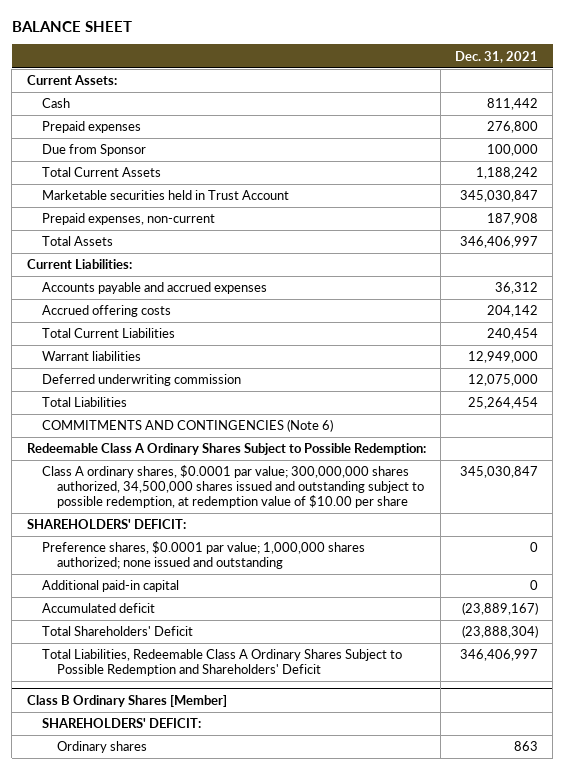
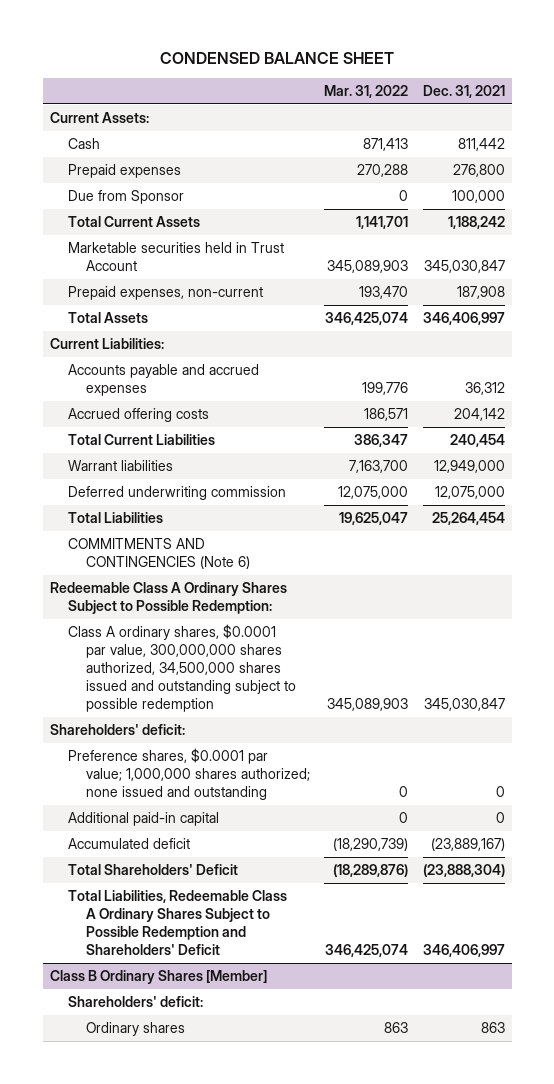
[11,20,132,32] BALANCE SHEET -> [160,52,395,65] CONDENSED BALANCE SHEET
none -> [324,85,409,99] Mar. 31, 2022
[41,465,424,509] Class A ordinary shares, $0.0001 par value; 300,000,000 shares authorized, 34,500,000 shares issued and outstanding subject to possible redemption, at redemption value of $10.00 per share -> [67,623,296,713] Class A ordinary shares, $0.0001 par value, 300,000,000 shares authorized, 34,500,000 shares issued and outstanding subject to possible redemption
[26,519,186,530] SHAREHOLDERS' DEFICIT: -> [49,723,185,735] Shareholders' deficit:
[41,718,201,729] SHAREHOLDERS' DEFICIT: -> [67,995,203,1007] Shareholders' deficit:

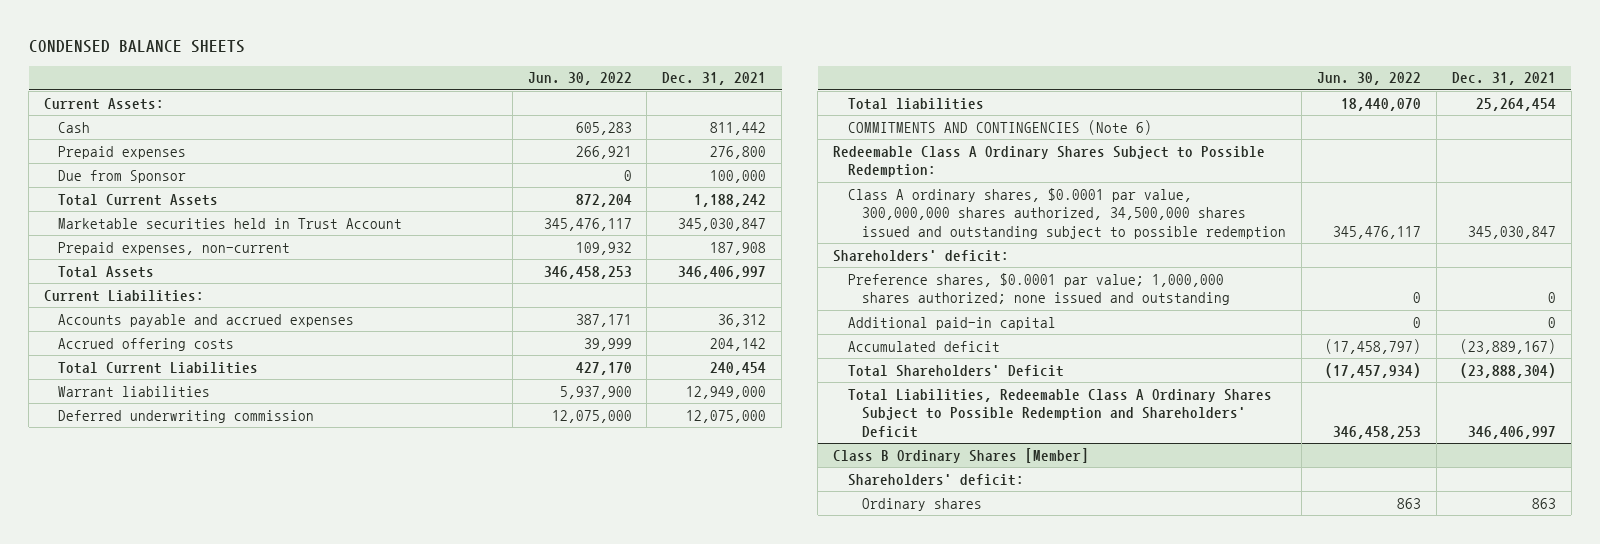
[160,52,395,65] CONDENSED BALANCE SHEET -> [28,40,245,54] CONDENSED BALANCE SHEETS
[324,85,409,99] Mar. 31, 2022 -> none
none -> [527,72,632,86] Jun. 30, 2022
[67,511,163,523] Total Liabilities -> [847,97,984,110] Total liabilities

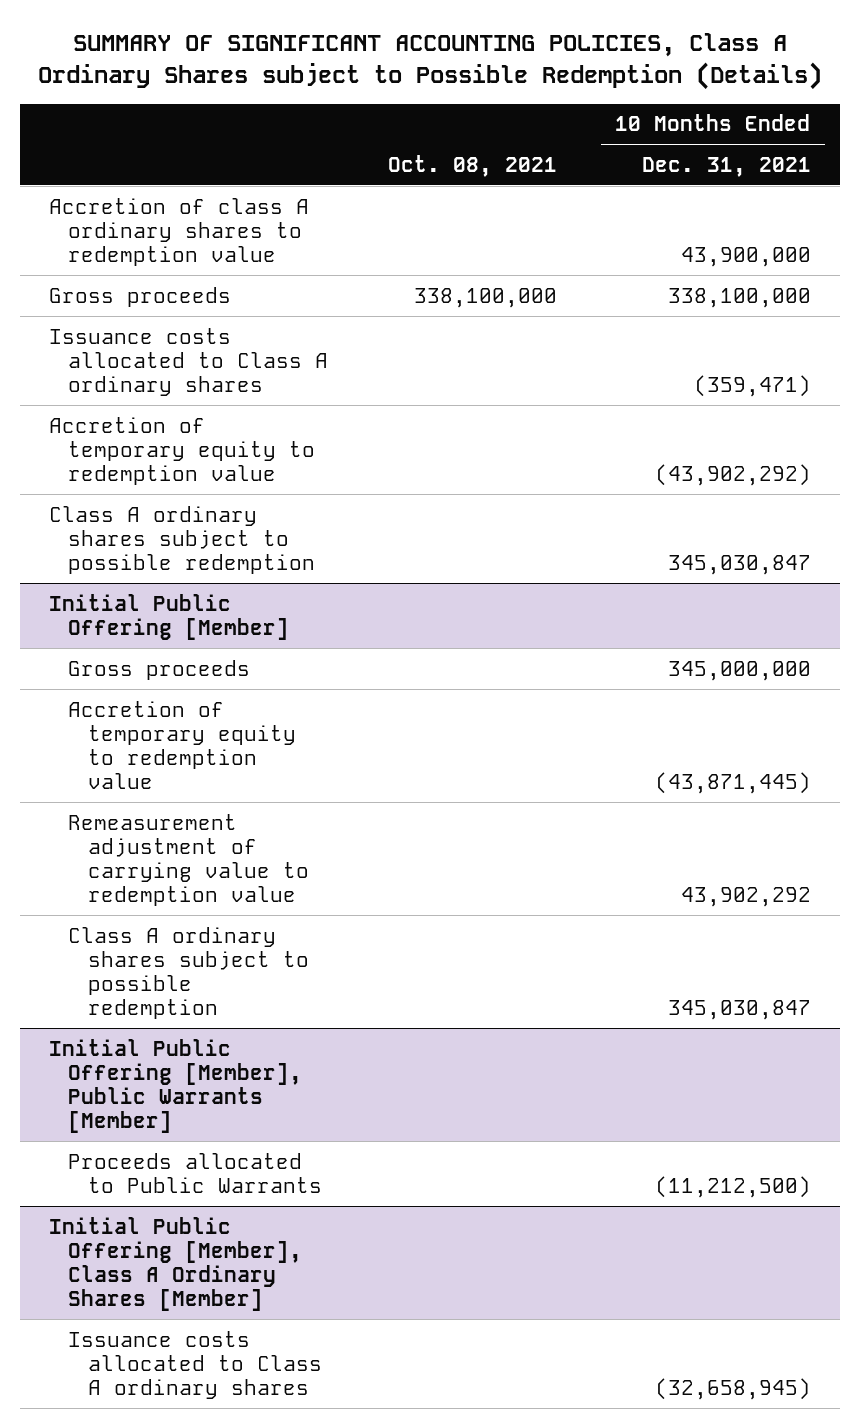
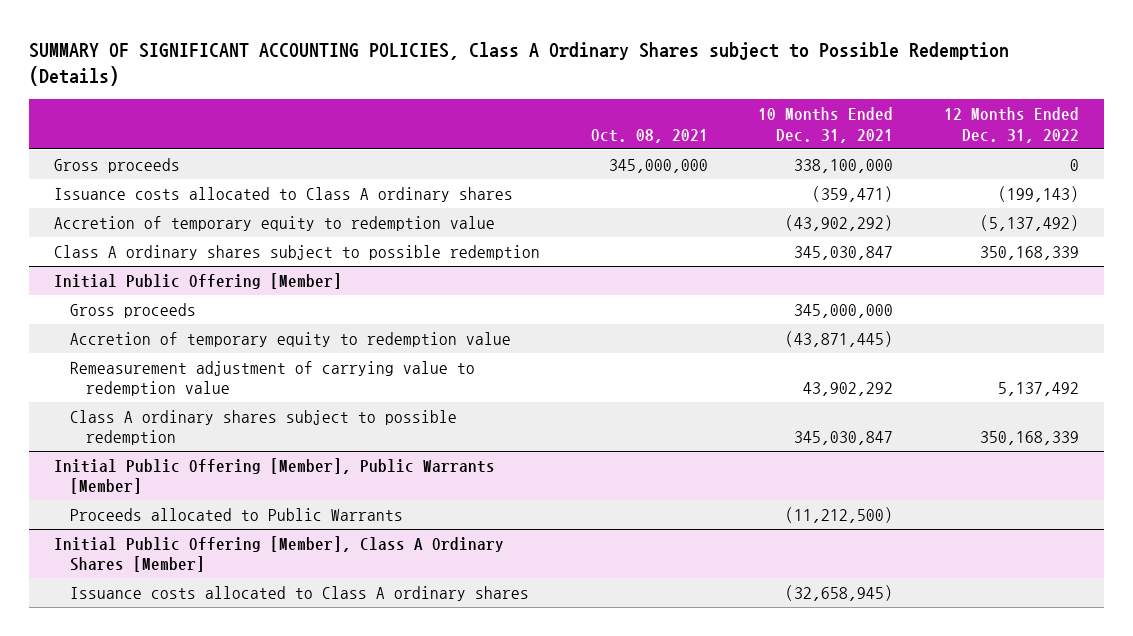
none -> [943,107,1079,143] 12 Months Ended Dec. 31, 2022
[49,197,310,267] Accretion of class A ordinary shares to redemption value -> none
[413,287,557,308] 338,100,000 -> [608,158,708,173] 345,000,000

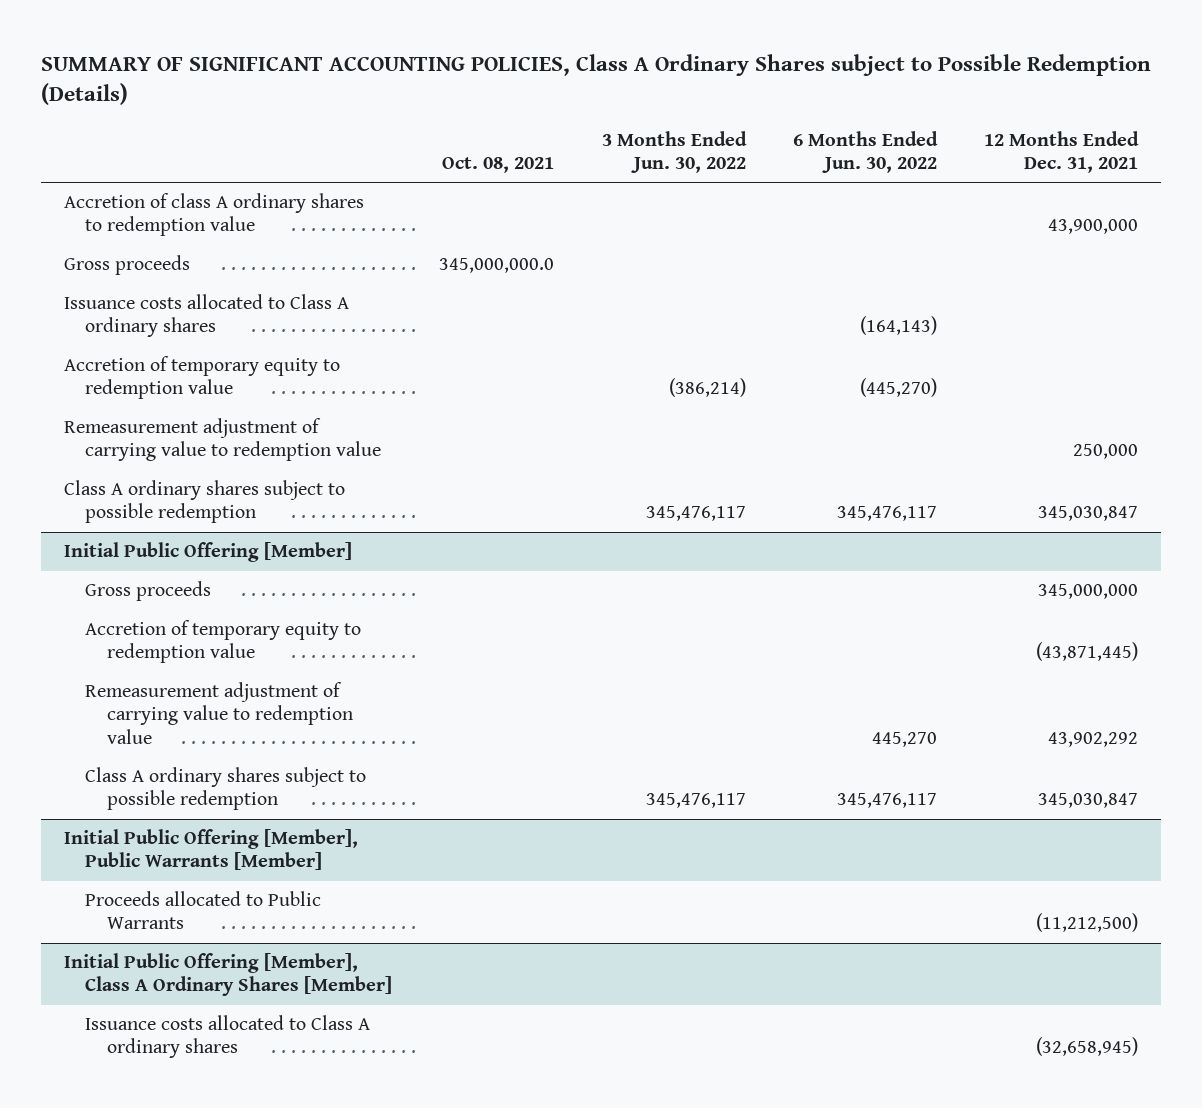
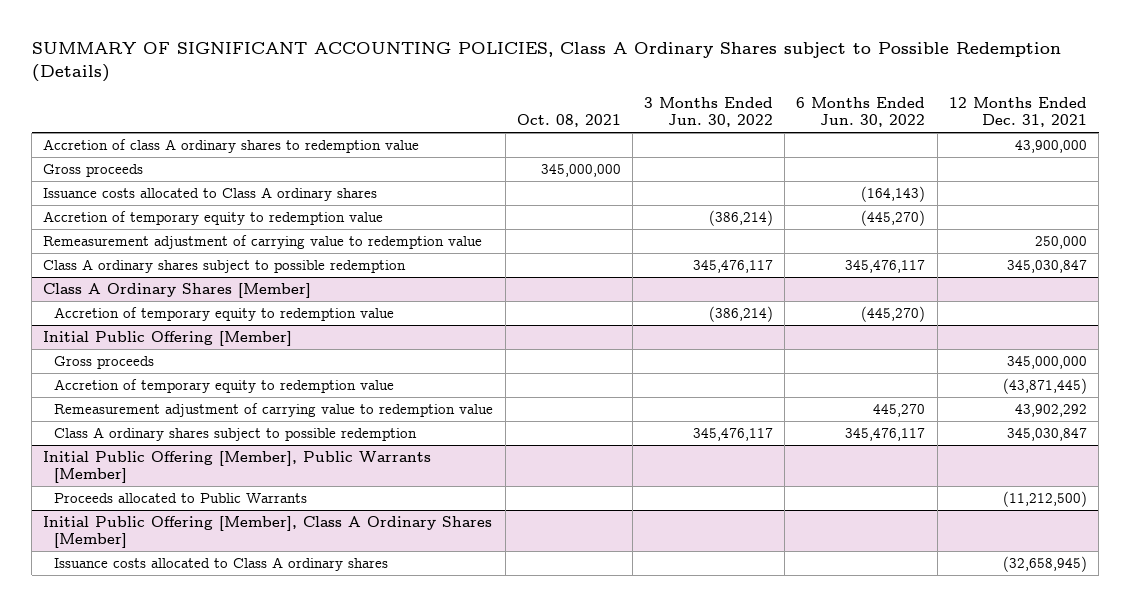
[439,258,555,274] 345,000,000.0 -> [540,163,621,177] 345,000,000
none -> [43,282,312,298] Class A Ordinary Shares [Member]
none -> [54,306,395,321] Accretion of temporary equity to redemption value

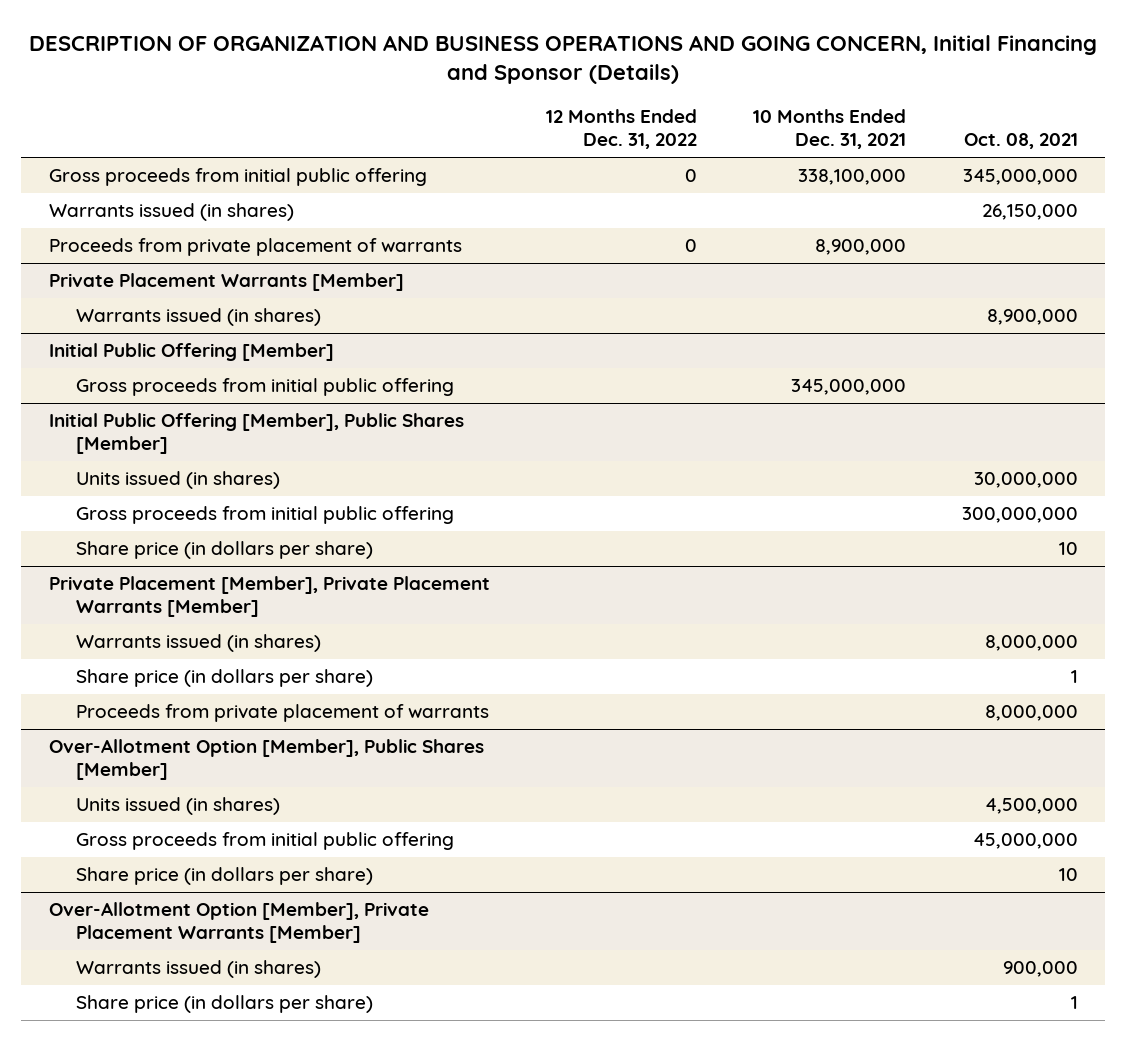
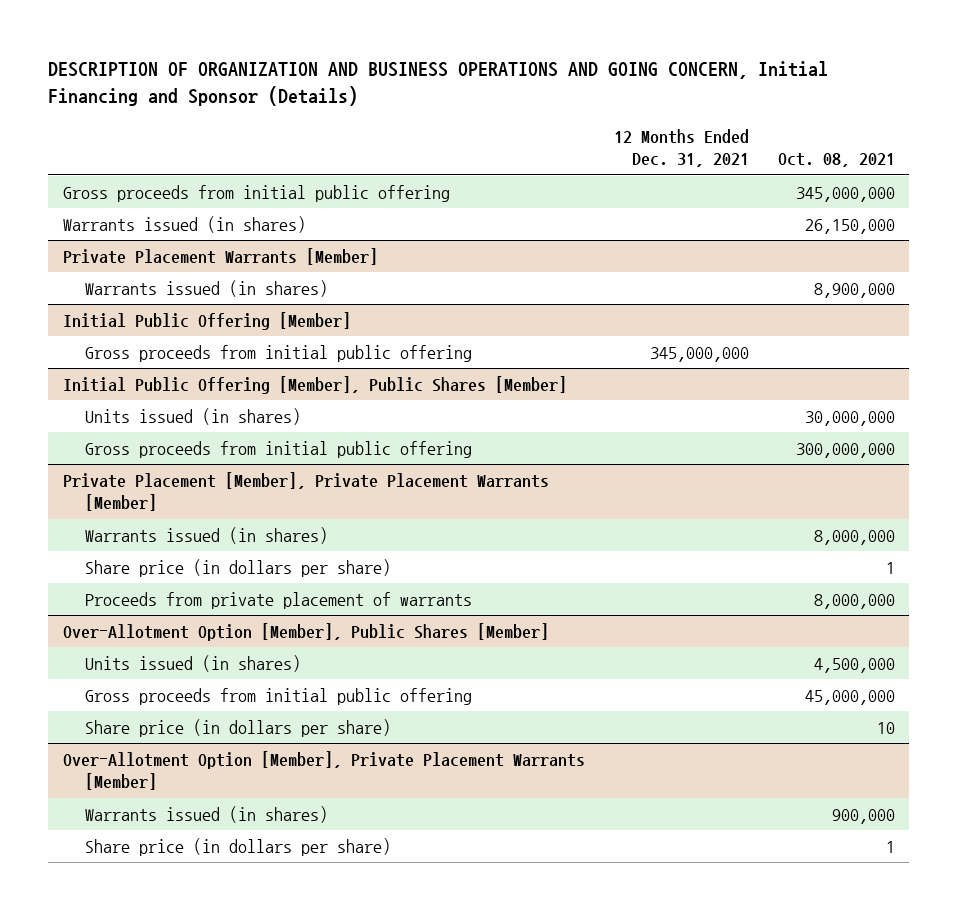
[545,109,697,150] 12 Months Ended Dec. 31, 2022 -> none
[752,109,906,150] 10 Months Ended Dec. 31, 2021 -> none
none -> [613,128,749,168] 12 Months Ended Dec. 31, 2021
[49,238,463,257] Proceeds from private placement of warrants -> none
[75,541,373,560] Share price (in dollars per share) -> none

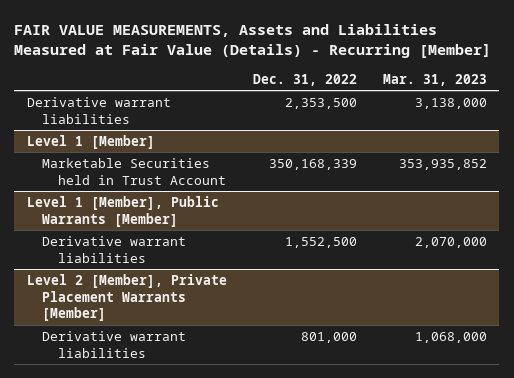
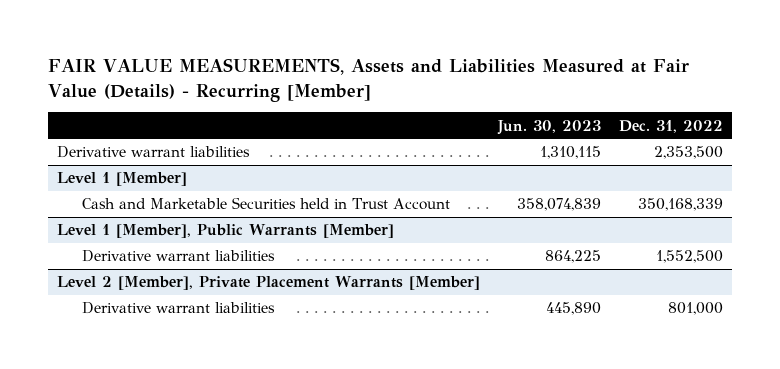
[382,73,487,86] Mar. 31, 2023 -> none
none -> [497,119,602,135] Jun. 30, 2023
[42,157,226,185] Marketable Securities held in Trust Account -> [81,197,450,211] Cash and Marketable Securities held in Trust Account

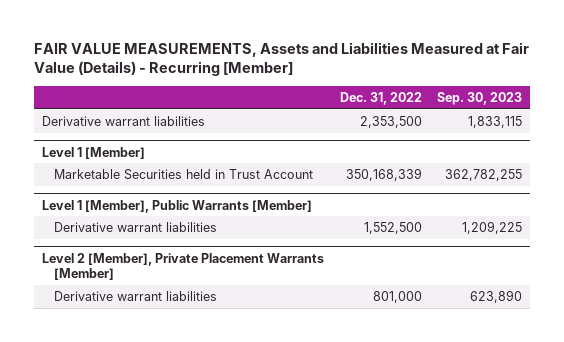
[497,119,602,135] Jun. 30, 2023 -> none
none -> [437,91,523,105] Sep. 30, 2023
[81,197,450,211] Cash and Marketable Securities held in Trust Account -> [53,168,313,180] Marketable Securities held in Trust Account

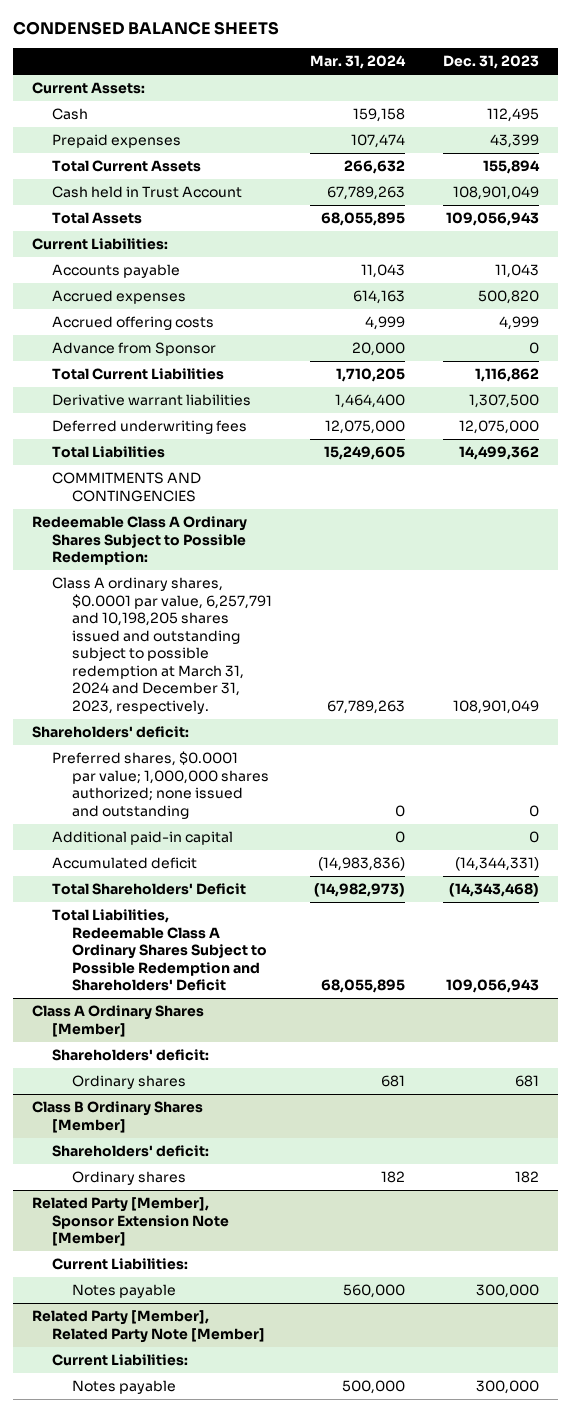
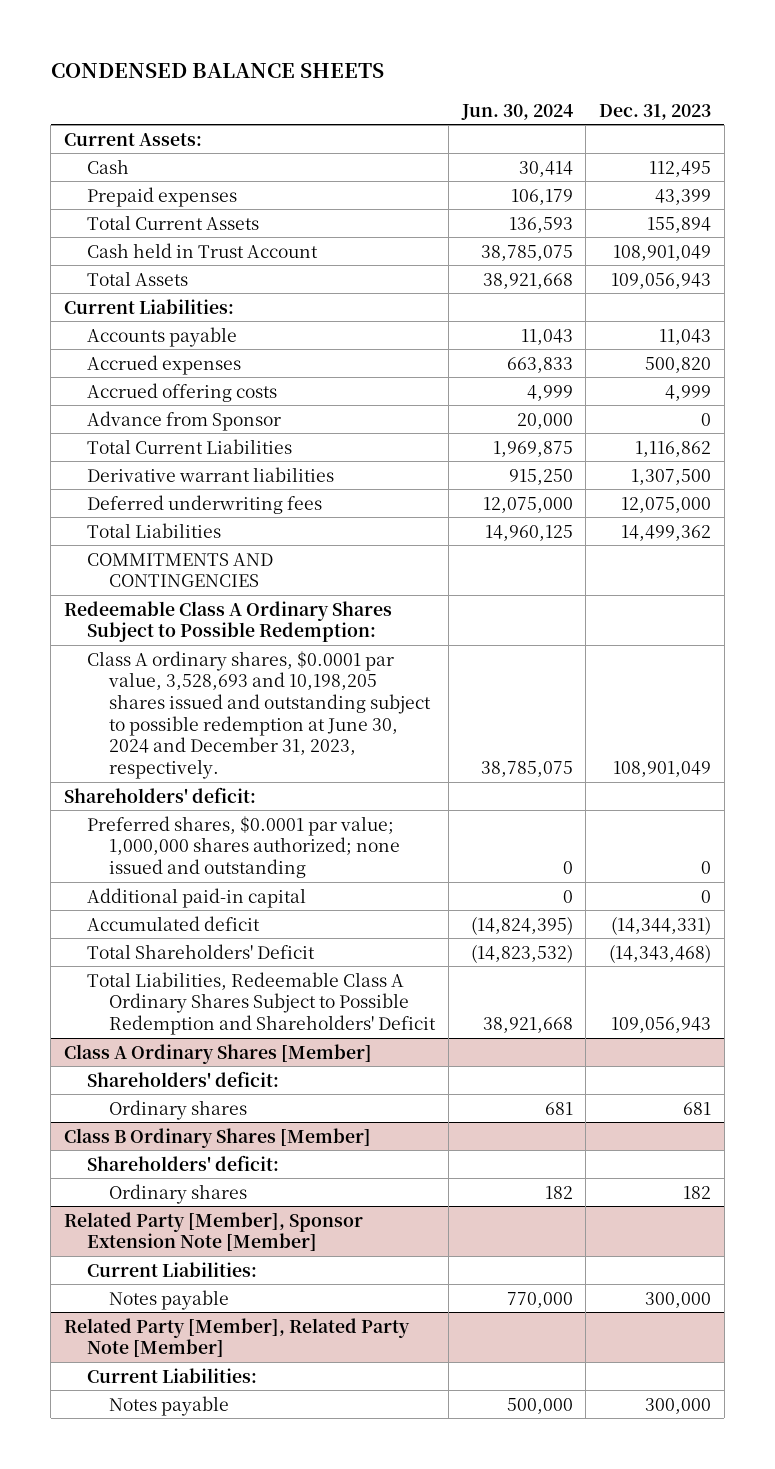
[310,55,407,70] Mar. 31, 2024 -> none
none -> [460,103,573,120] Jun. 30, 2024
[51,577,272,714] Class A ordinary shares, $0.0001 par value, 6,257,791 and 10,198,205 shares issued and outstanding subject to possible redemption at March 31, 2024 and December 31, 2023, respectively. -> [86,650,432,780] Class A ordinary shares, $0.0001 par value, 3,528,693 and 10,198,205 shares issued and outstanding subject to possible redemption at June 30, 2024 and December 31, 2023, respectively.

